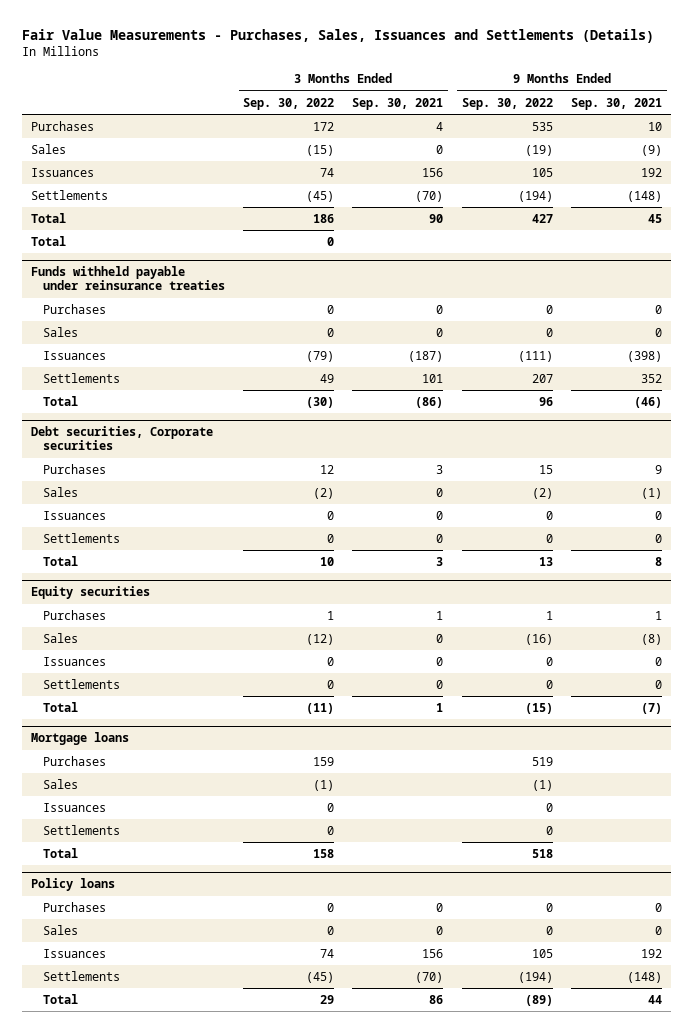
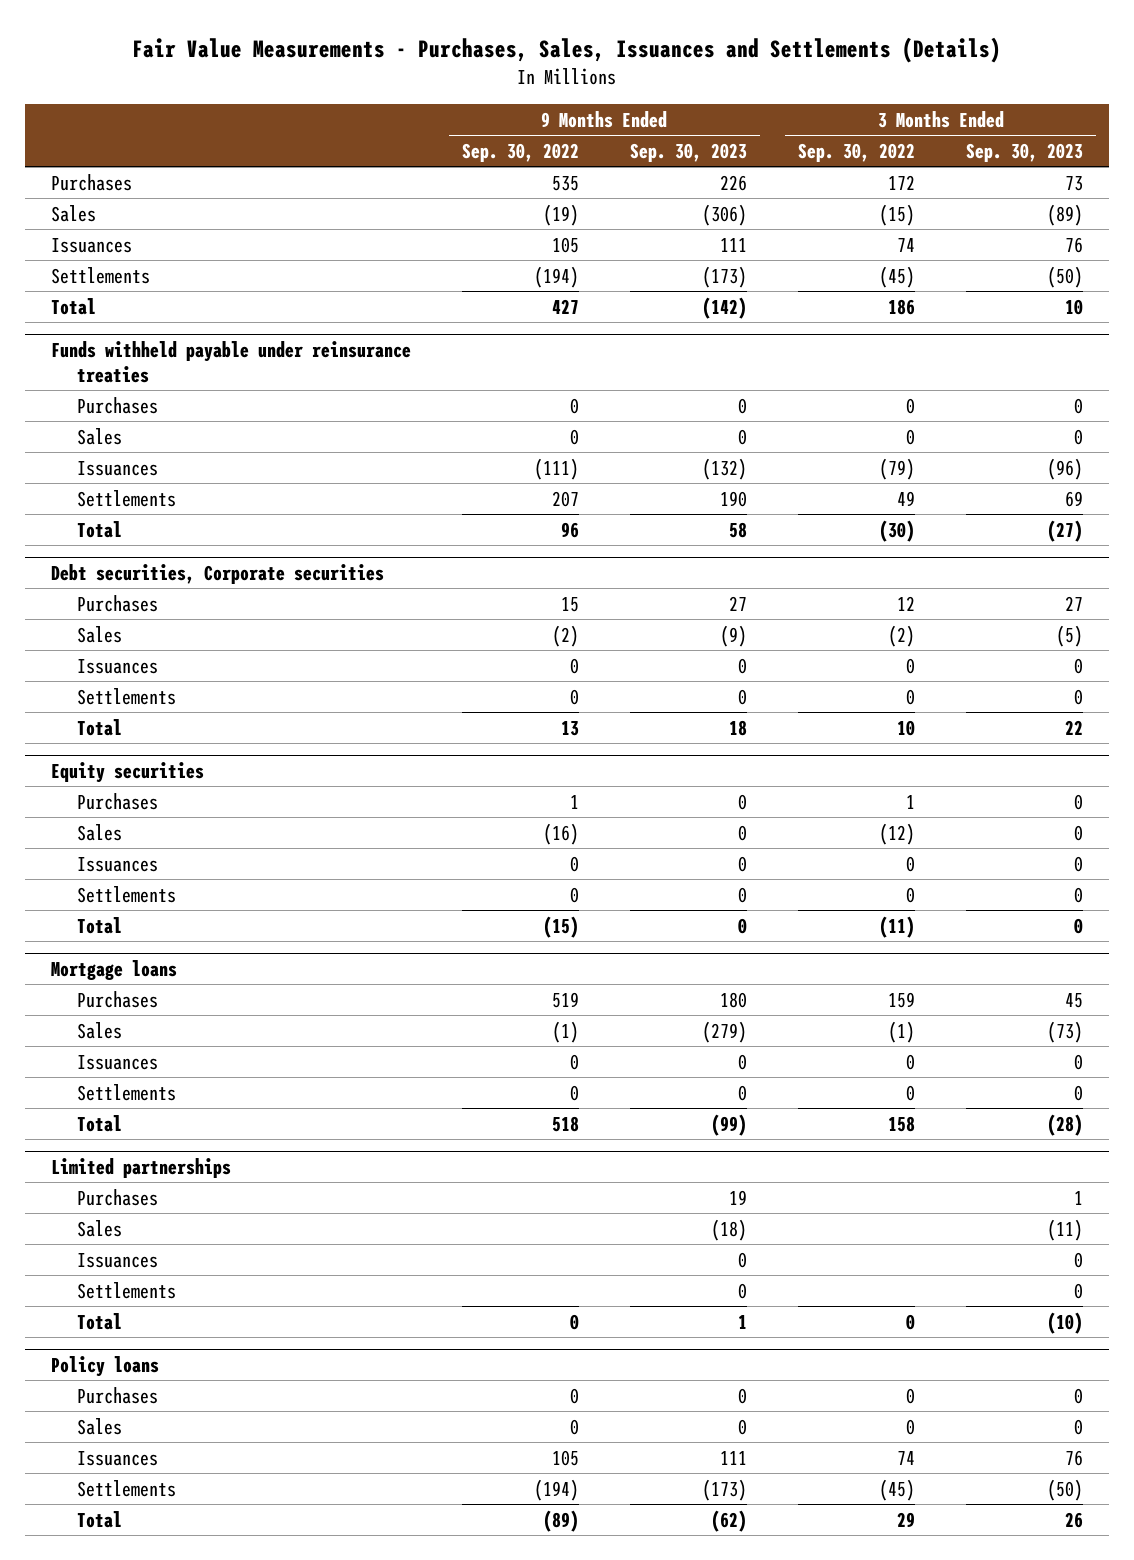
[352,97,444,110] Sep. 30, 2021 -> none
[571,97,663,110] Sep. 30, 2021 -> none
none -> [629,142,747,162] Sep. 30, 2023
none -> [966,142,1084,162] Sep. 30, 2023
[30,235,66,246] Total -> none
none -> [50,1158,231,1179] Limited partnerships
none -> [76,1188,158,1206] Purchases
none -> [76,1219,122,1237] Sales
none -> [76,1252,158,1268] Issuances
none -> [76,1281,176,1299] Settlements
none -> [76,1312,122,1330] Total

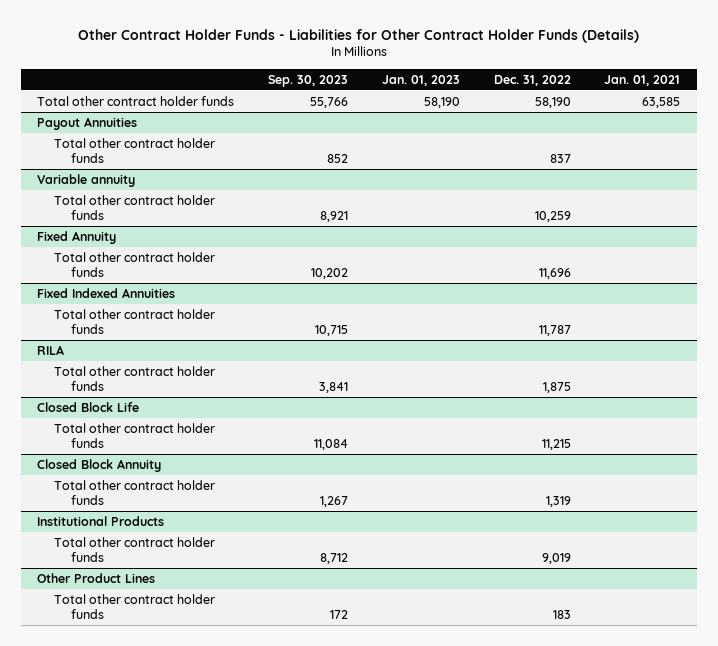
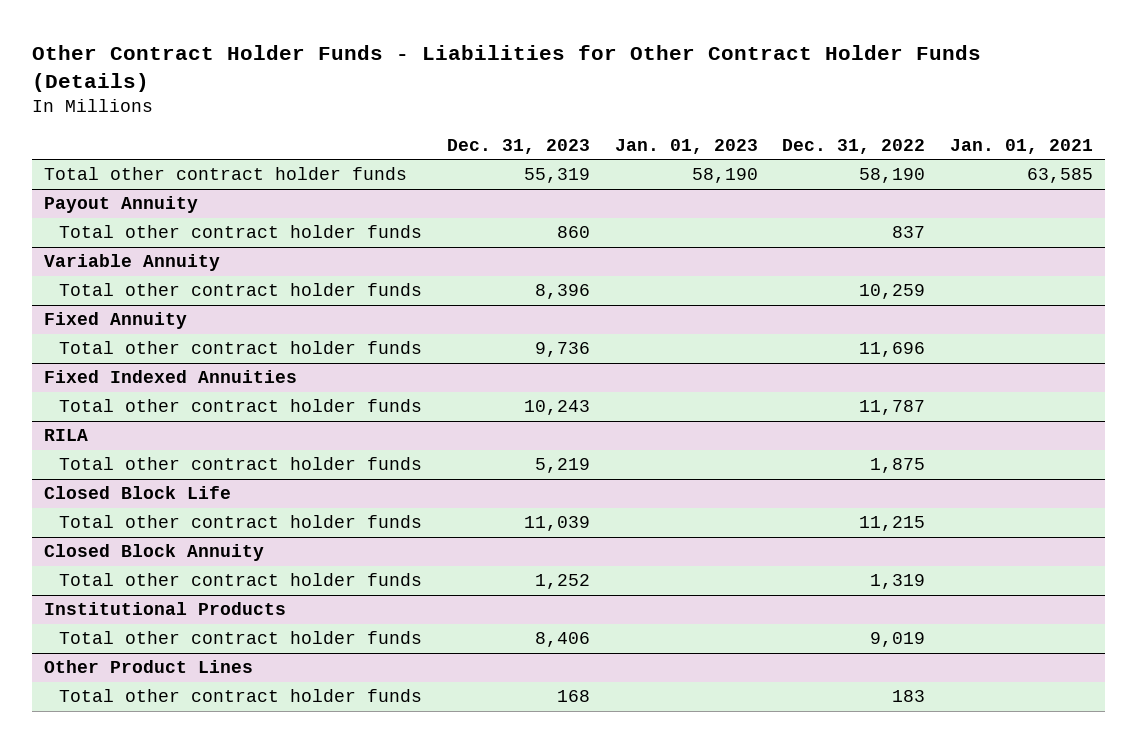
[268,74,349,87] Sep. 30, 2023 -> none
none -> [446,138,590,154] Dec. 31, 2023
[37,117,138,131] Payout Annuities -> [43,196,198,214] Payout Annuity
[37,174,136,188] Variable annuity -> [43,254,220,272] Variable Annuity

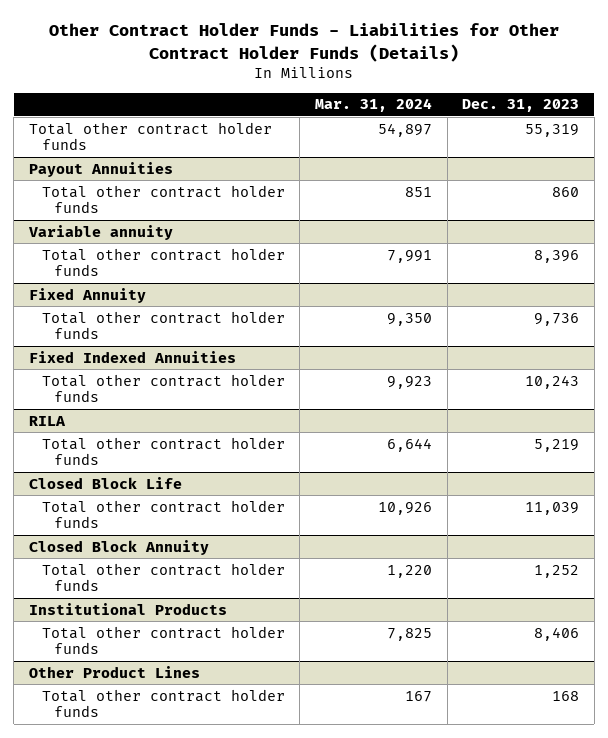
[614,138,758,154] Jan. 01, 2023 -> none
[782,138,926,154] Dec. 31, 2022 -> none
[950,138,1094,154] Jan. 01, 2021 -> none
none -> [314,98,432,113] Mar. 31, 2024
[43,196,198,214] Payout Annuity -> [29,161,174,177] Payout Annuities
[43,254,220,272] Variable Annuity -> [29,224,174,240] Variable annuity

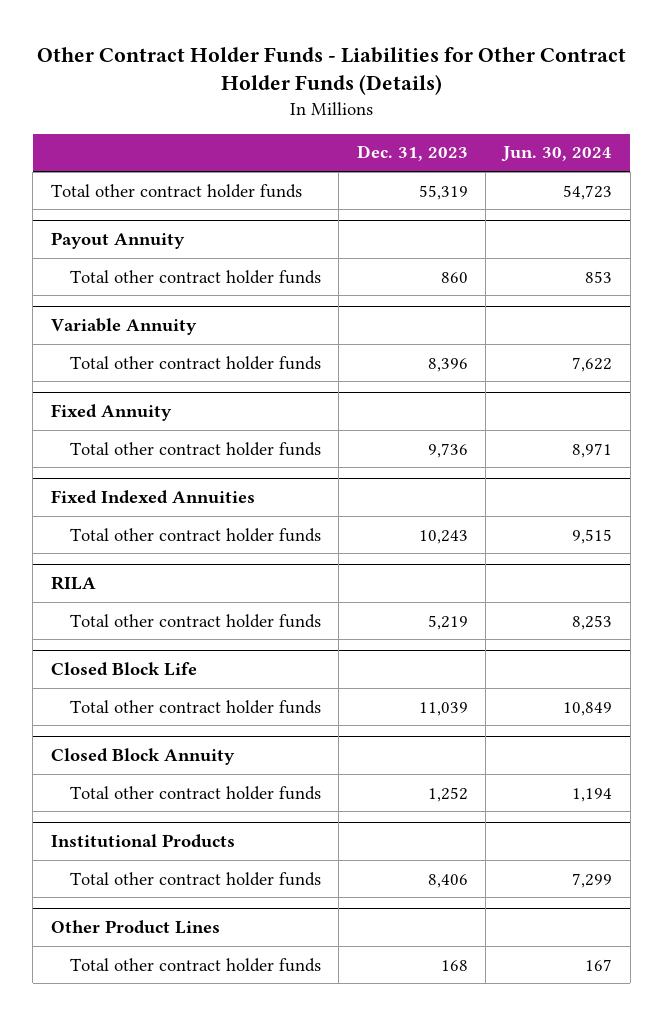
[314,98,432,113] Mar. 31, 2024 -> none
none -> [501,146,613,163] Jun. 30, 2024
[29,161,174,177] Payout Annuities -> [50,232,185,250] Payout Annuity
[29,224,174,240] Variable annuity -> [50,318,197,336] Variable Annuity

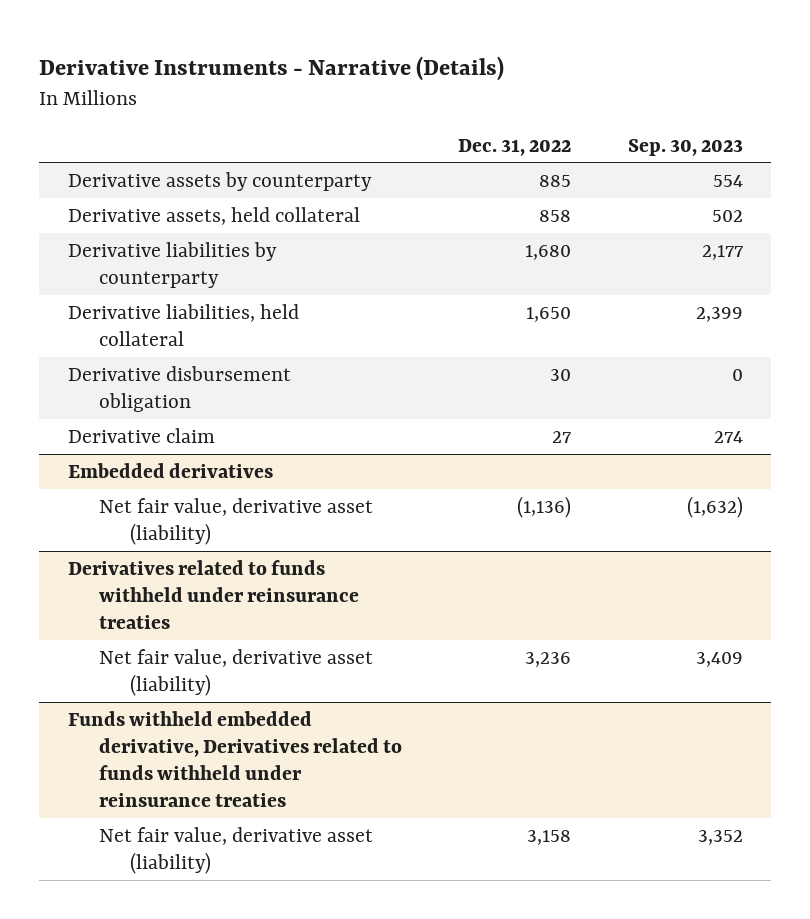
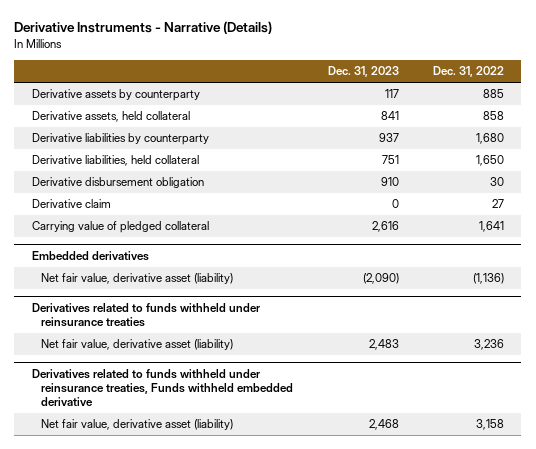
[627,138,743,156] Sep. 30, 2023 -> none
none -> [327,66,399,78] Dec. 31, 2023
none -> [31,221,209,234] Carrying value of pledged collateral
[67,710,402,808] Funds withheld embedded derivative, Derivatives related to funds withheld under reinsurance treaties -> [31,368,294,406] Derivatives related to funds withheld under reinsurance treaties, Funds withheld embedded derivative

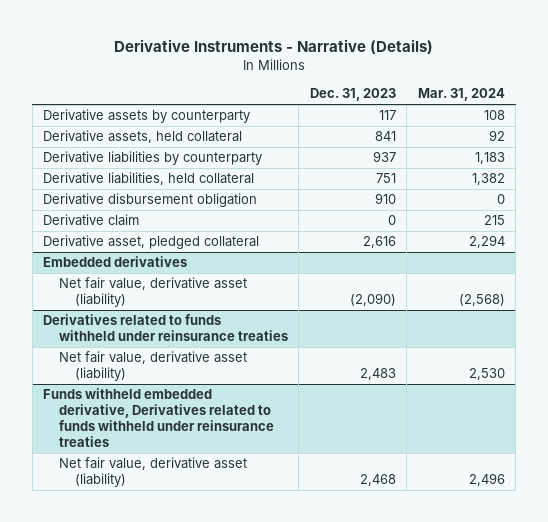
[433,66,505,78] Dec. 31, 2022 -> none
none -> [417,88,505,102] Mar. 31, 2024
[31,221,209,234] Carrying value of pledged collateral -> [43,235,260,250] Derivative asset, pledged collateral
[31,368,294,406] Derivatives related to funds withheld under reinsurance treaties, Funds withheld embedded derivative -> [43,388,274,447] Funds withheld embedded derivative, Derivatives related to funds withheld under reinsurance treaties

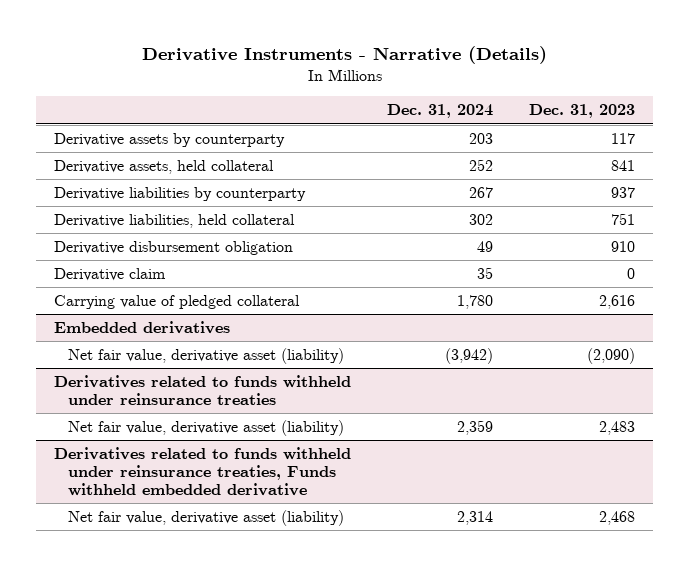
[417,88,505,102] Mar. 31, 2024 -> none
none -> [387,104,494,119] Dec. 31, 2024
[43,235,260,250] Derivative asset, pledged collateral -> [54,295,301,310] Carrying value of pledged collateral
[43,388,274,447] Funds withheld embedded derivative, Derivatives related to funds withheld under reinsurance treaties -> [54,447,352,496] Derivatives related to funds withheld under reinsurance treaties, Funds withheld embedded derivative

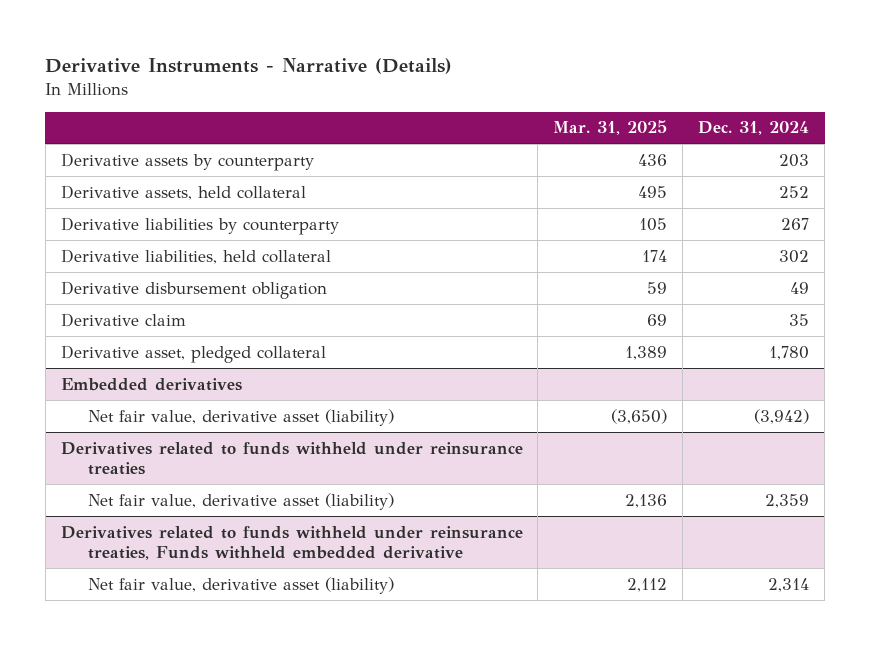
[529,104,636,119] Dec. 31, 2023 -> none
none -> [553,120,668,136] Mar. 31, 2025
[54,295,301,310] Carrying value of pledged collateral -> [60,344,326,363] Derivative asset, pledged collateral

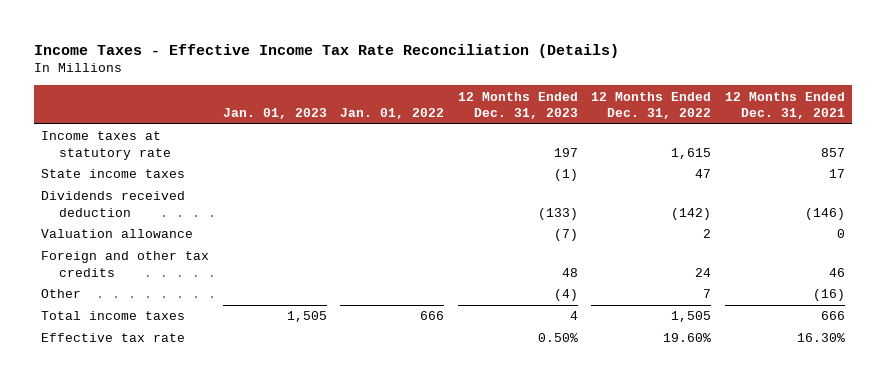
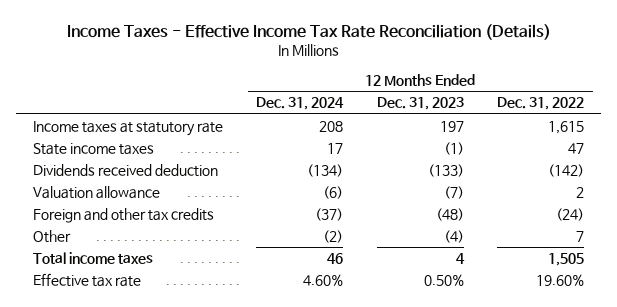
[222,108,327,120] Jan. 01, 2023 -> none
[340,108,445,120] Jan. 01, 2022 -> none
[724,91,845,120] 12 Months Ended Dec. 31, 2021 -> none
none -> [256,97,345,111] Dec. 31, 2024
[561,267,578,277] 48 -> [435,208,464,222] (48)
[695,267,712,277] 24 -> [556,208,585,222] (24)

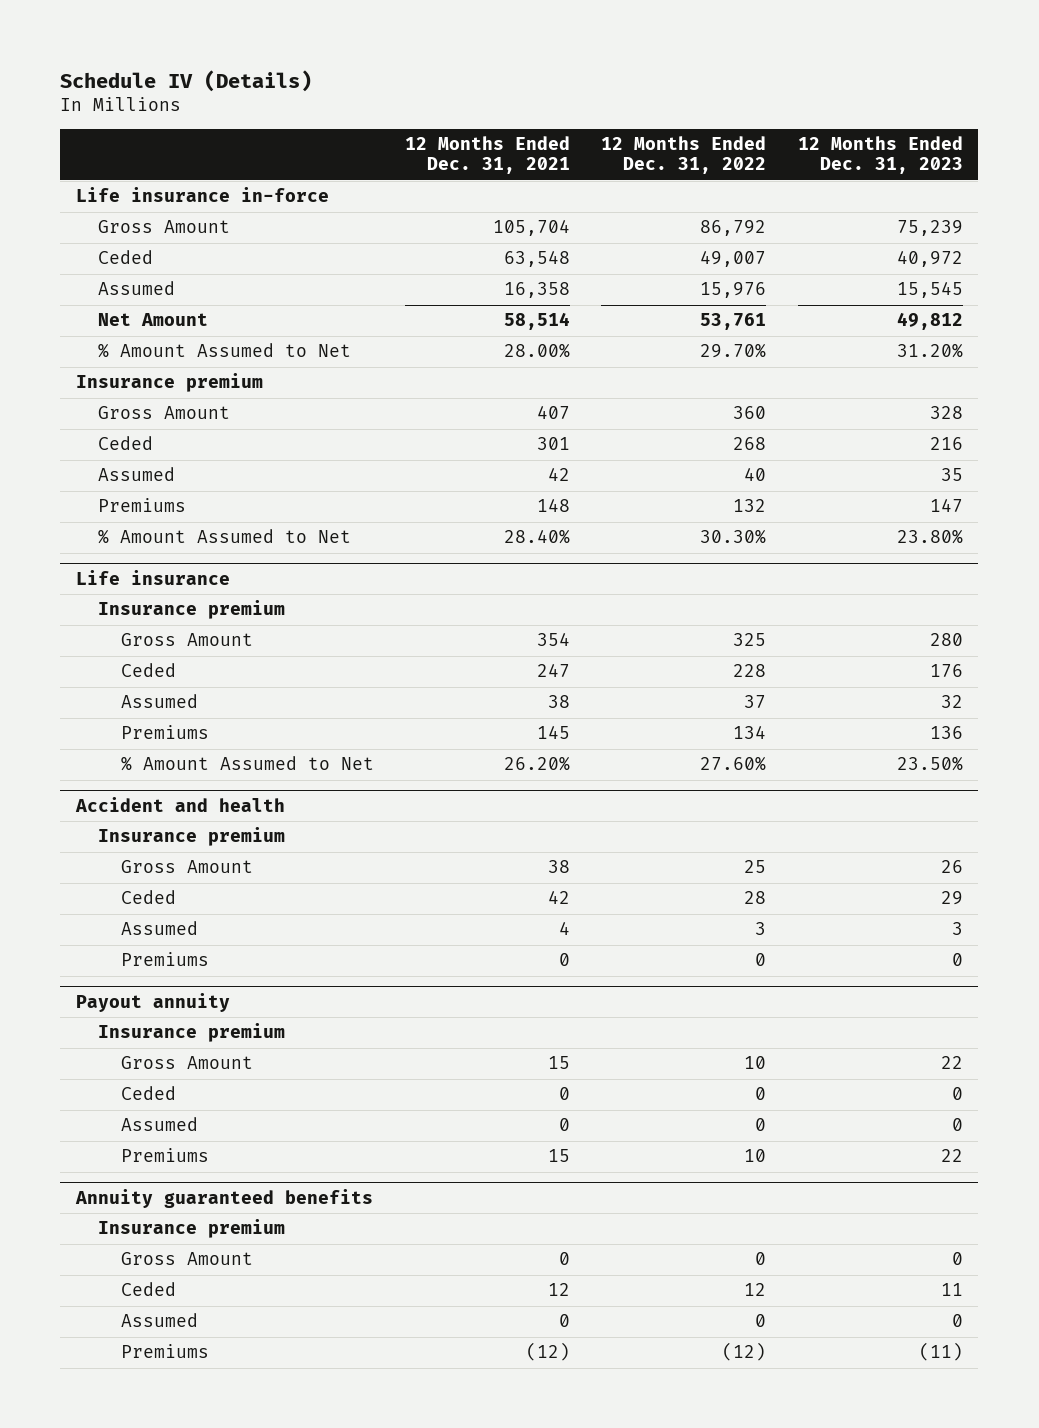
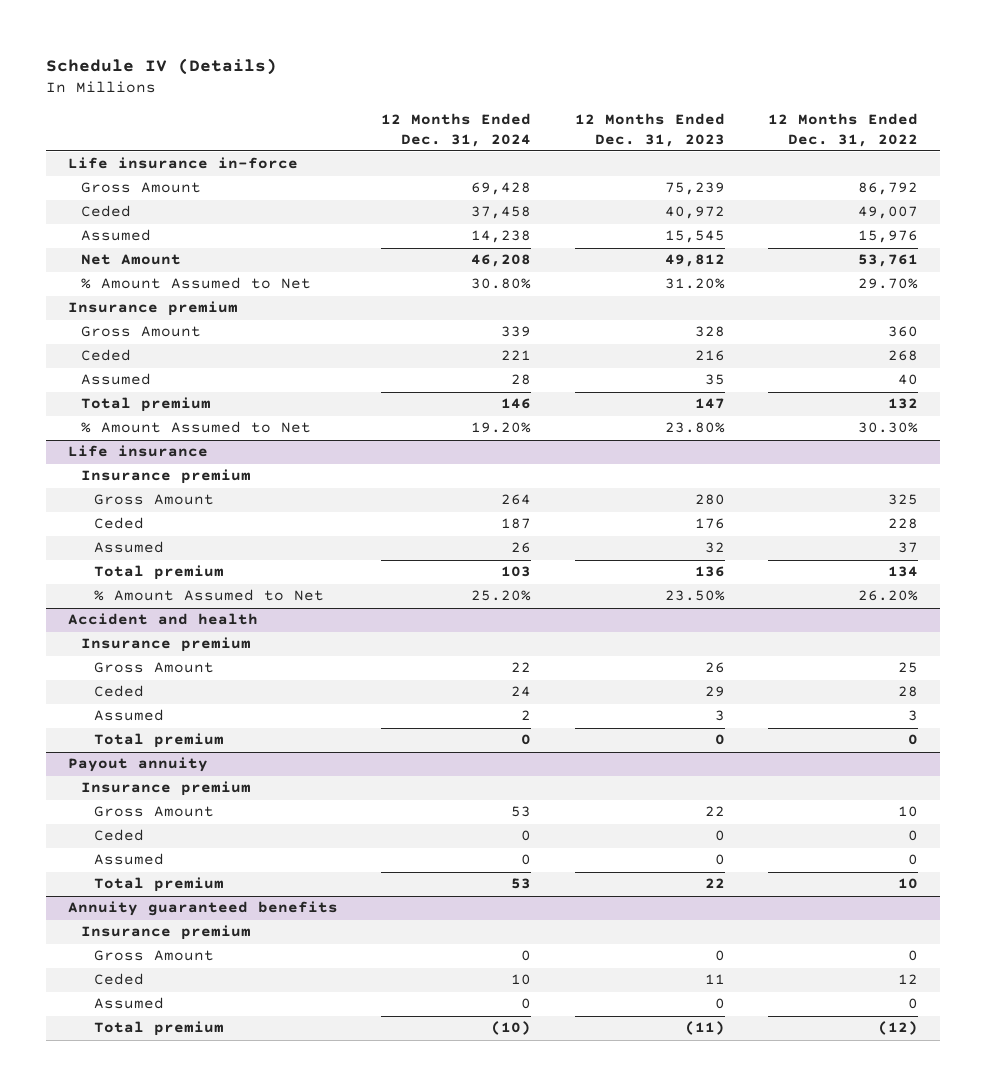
[405,136,571,175] 12 Months Ended Dec. 31, 2021 -> none
none -> [381,113,532,147] 12 Months Ended Dec. 31, 2024
[98,498,187,513] Premiums -> [81,397,212,413] Total premium
[120,725,209,740] Premiums -> [94,565,225,581] Total premium
[700,756,767,772] 27.60% -> [858,590,919,602] 26.20%
[120,952,209,967] Premiums -> [94,733,225,749] Total premium
[120,1148,209,1163] Premiums -> [94,877,225,893] Total premium
[120,1344,209,1359] Premiums -> [94,1021,225,1037] Total premium

